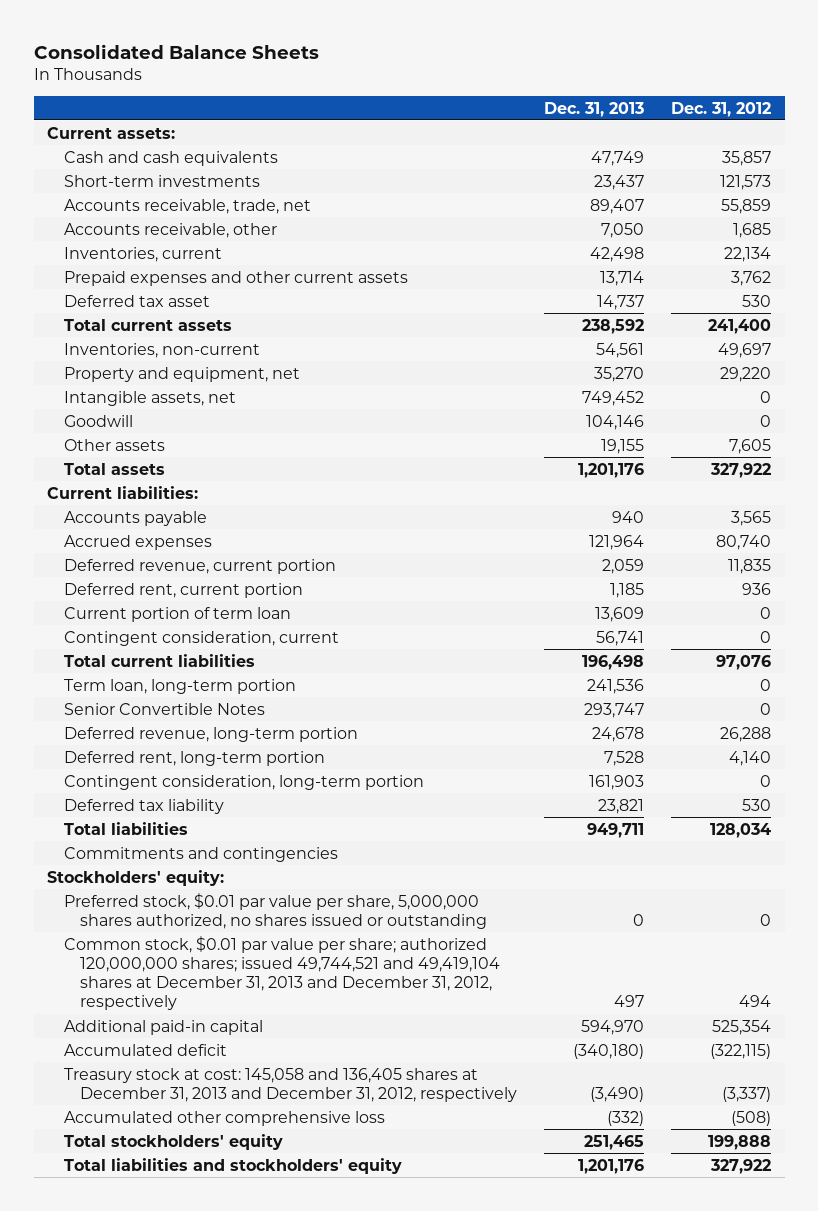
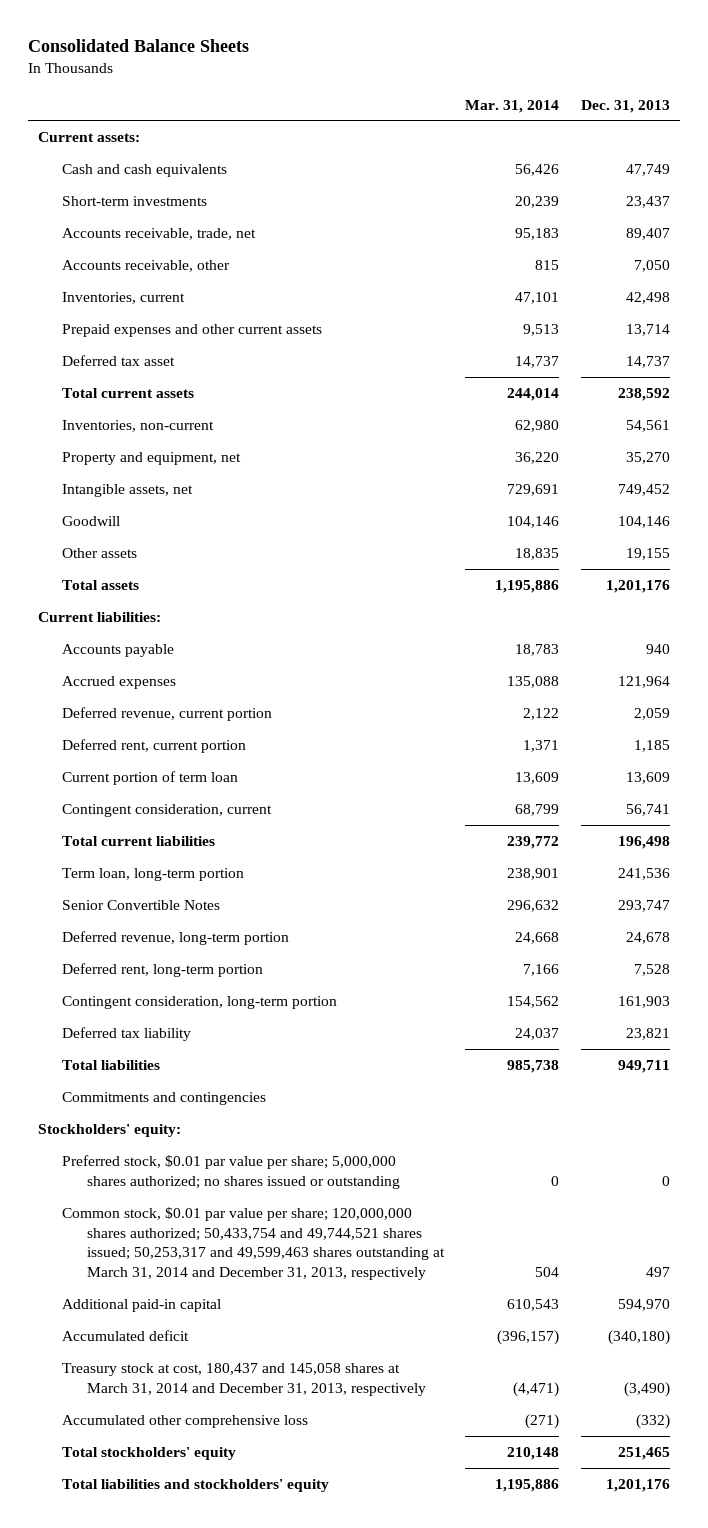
[670,101,771,117] Dec. 31, 2012 -> none
none -> [465,99,560,113] Mar. 31, 2014
[63,892,487,929] Preferred stock, $0.01 par value per share, 5,000,000 shares authorized, no shares issued or outstanding -> [62,1155,400,1189] Preferred stock, $0.01 par value per share; 5,000,000 shares authorized; no shares issued or outstanding
[63,935,500,1011] Common stock, $0.01 par value per share; authorized 120,000,000 shares; issued 49,744,521 and 49,419,104 shares at December 31, 2013 and December 31, 2012, respectively -> [62,1207,445,1281] Common stock, $0.01 par value per share; 120,000,000 shares authorized; 50,433,754 and 49,744,521 shares issued; 50,253,317 and 49,599,463 shares outstanding at March 31, 2014 and December 31, 2013, respectively
[63,1067,517,1102] Treasury stock at cost: 145,058 and 136,405 shares at December 31, 2013 and December 31, 2012, respectively -> [62,1363,426,1396] Treasury stock at cost, 180,437 and 145,058 shares at March 31, 2014 and December 31, 2013, respectively

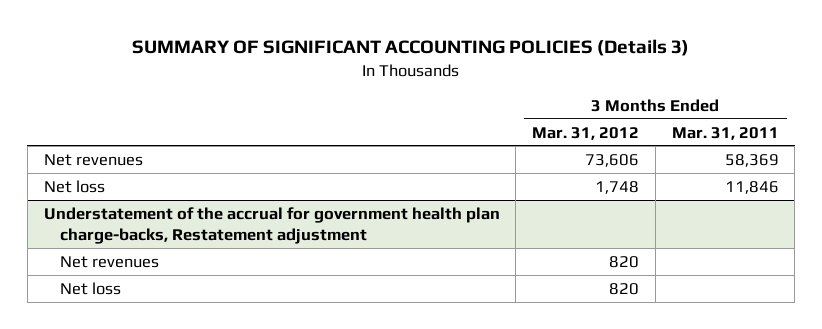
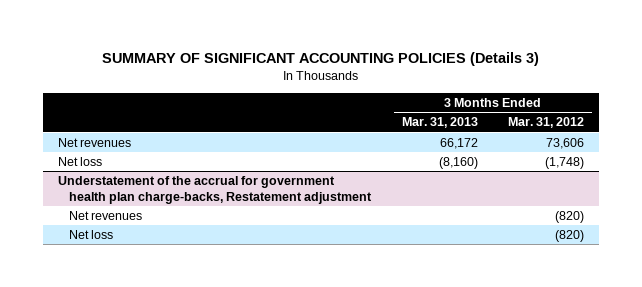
[671,126,779,140] Mar. 31, 2011 -> none
none -> [401,117,478,129] Mar. 31, 2013
[595,180,640,194] 1,748 -> [545,157,585,170] (1,748)
[609,255,640,268] 820 -> [555,211,585,224] (820)
[609,282,640,295] 820 -> [555,230,585,243] (820)

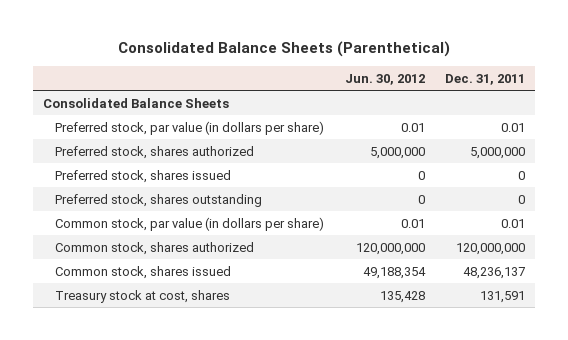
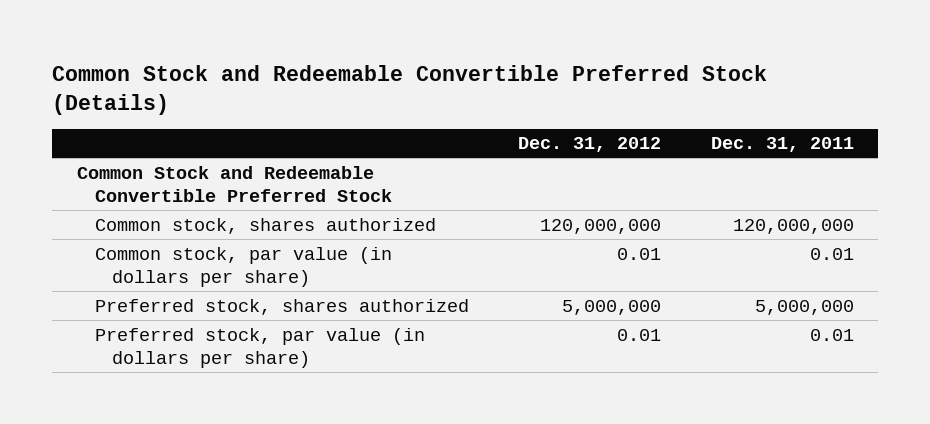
[117,40,450,57] Consolidated Balance Sheets (Parenthetical) -> [51,64,767,115] Common Stock and Redeemable Convertible Preferred Stock (Details)
[344,73,425,85] Jun. 30, 2012 -> none
none -> [518,137,662,153] Dec. 31, 2012
[42,97,229,108] Consolidated Balance Sheets -> none
[55,169,232,183] Preferred stock, shares issued -> none
[55,193,263,207] Preferred stock, shares outstanding -> none
none -> [76,165,392,202] Common Stock and Redeemable Convertible Preferred Stock
[55,265,232,279] Common stock, shares issued -> none
[55,289,231,303] Treasury stock at cost, shares -> none
[55,216,325,231] Common stock, par value (in dollars per share) -> [94,246,392,287] Common stock, par value (in dollars per share)
[55,145,255,159] Preferred stock, shares authorized -> [94,298,469,315] Preferred stock, shares authorized
[55,120,325,135] Preferred stock, par value (in dollars per share) -> [94,327,425,368] Preferred stock, par value (in dollars per share)

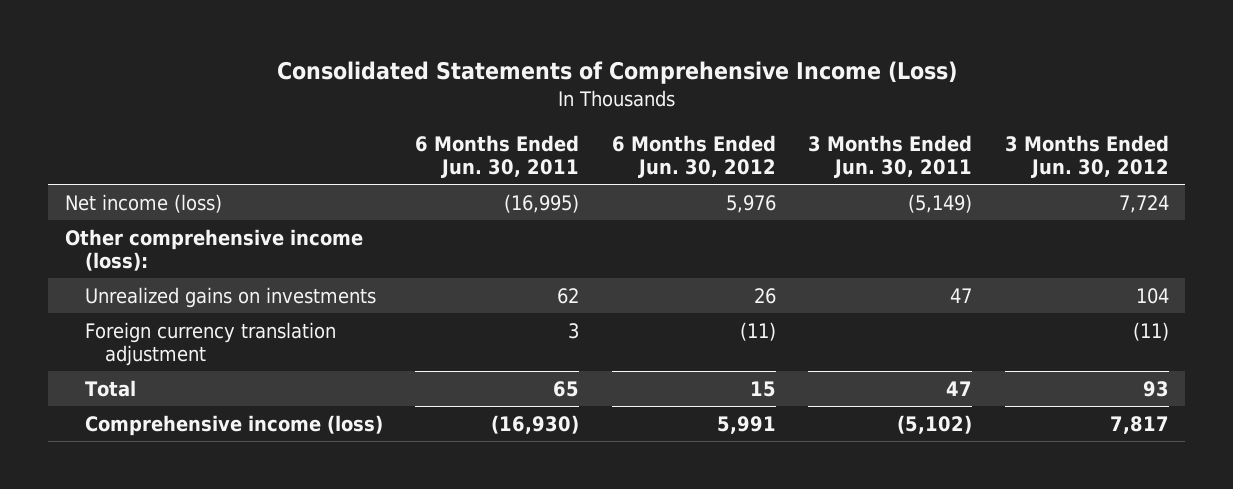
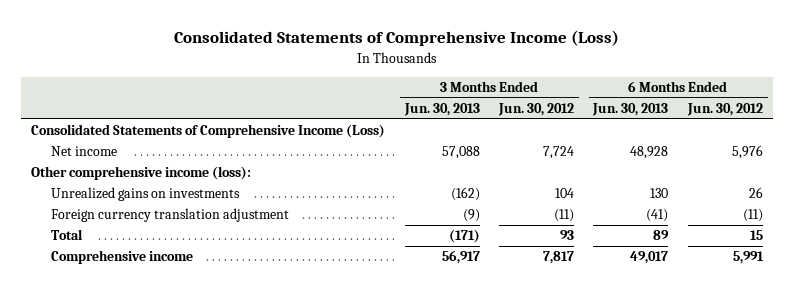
[415,134,580,179] 6 Months Ended Jun. 30, 2011 -> none
[808,134,973,179] 3 Months Ended Jun. 30, 2011 -> none
none -> [403,103,480,117] Jun. 30, 2013
none -> [592,103,669,117] Jun. 30, 2013
none -> [31,124,386,139] Consolidated Statements of Comprehensive Income (Loss)
[64,193,222,213] Net income (loss) -> [51,146,118,157] Net income
[84,414,383,436] Comprehensive income (loss) -> [51,250,194,265] Comprehensive income

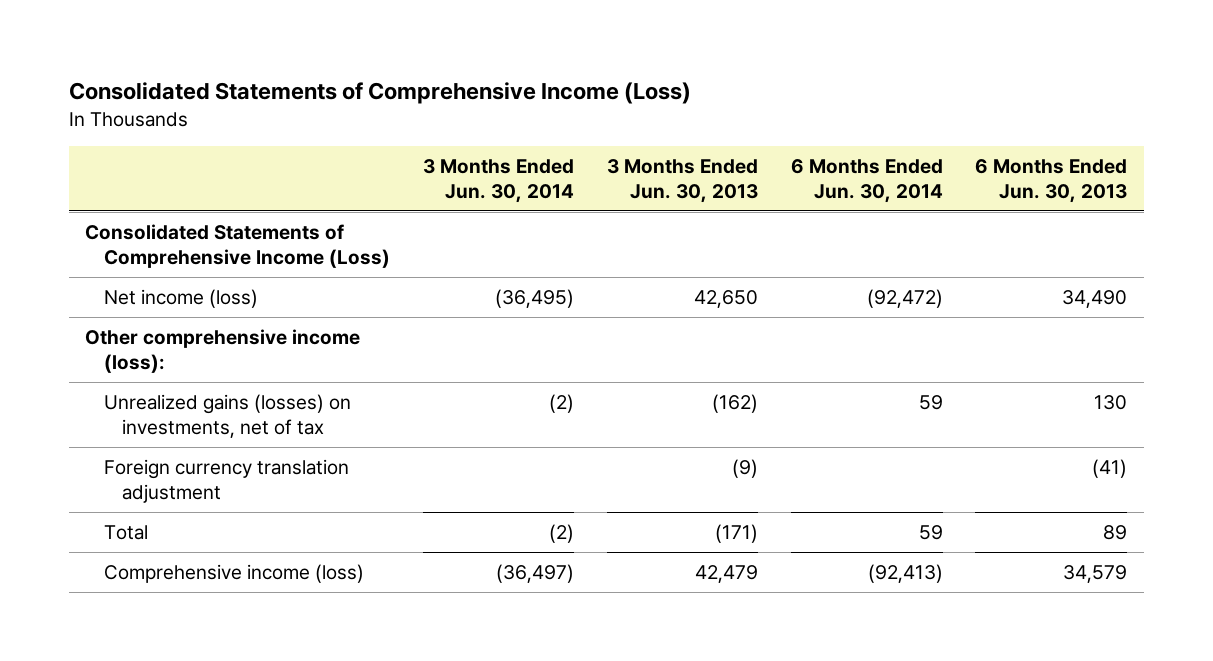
[497,103,574,117] Jun. 30, 2012 -> none
[686,103,763,117] Jun. 30, 2012 -> none
none -> [422,158,574,203] 3 Months Ended Jun. 30, 2014
none -> [790,158,943,203] 6 Months Ended Jun. 30, 2014
[51,146,118,157] Net income -> [103,288,258,308] Net income (loss)
[441,146,480,160] 57,088 -> [693,289,758,308] 42,650
[630,146,669,160] 48,928 -> [1062,289,1128,308] 34,490
[51,187,241,202] Unrealized gains on investments -> [103,393,351,439] Unrealized gains (losses) on investments, net of tax
[51,250,194,265] Comprehensive income -> [103,563,364,583] Comprehensive income (loss)
[441,250,480,265] 56,917 -> [694,564,758,583] 42,479
[630,251,669,265] 49,017 -> [1063,564,1128,583] 34,579

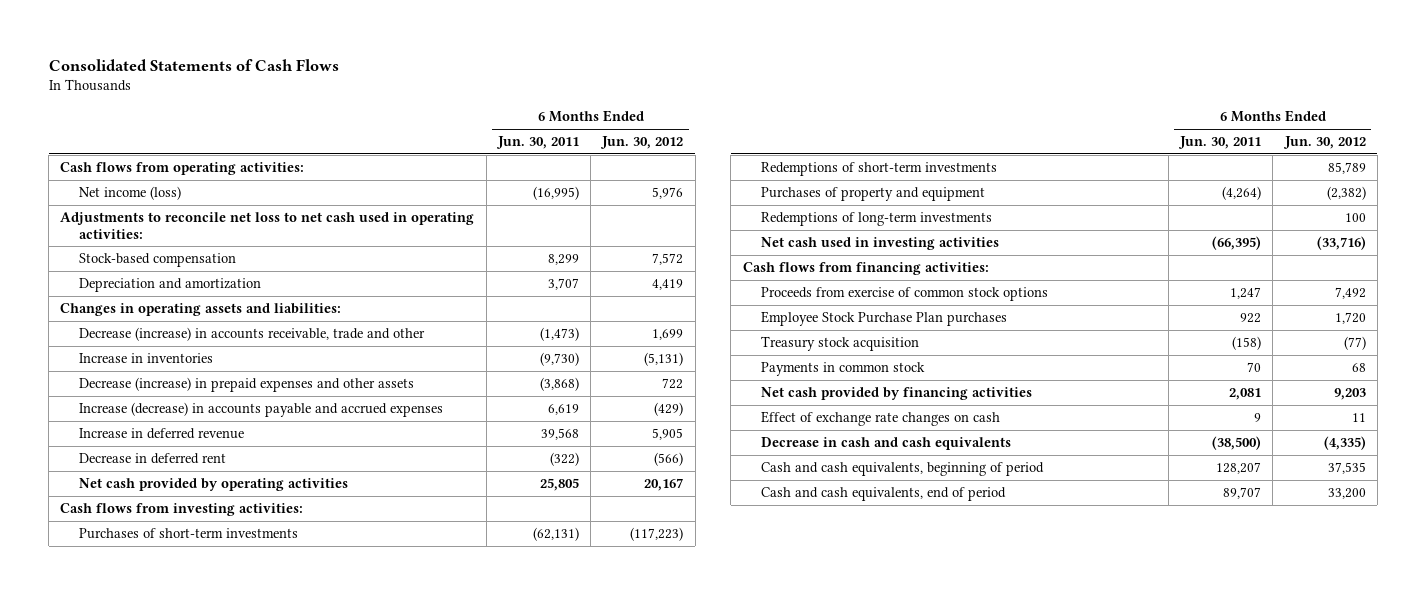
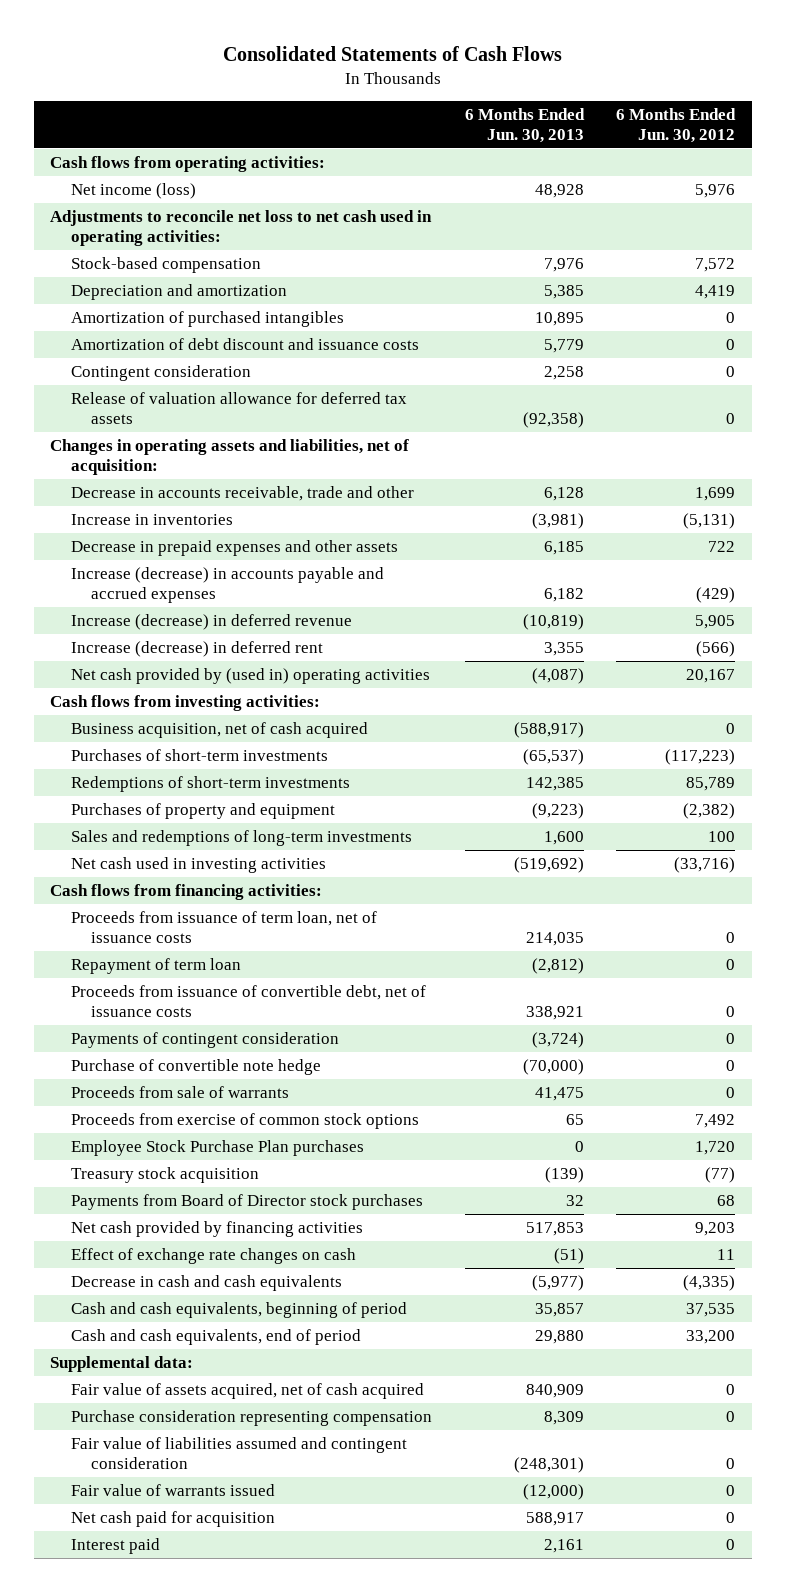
[495,136,579,150] Jun. 30, 2011 -> none
none -> [464,108,585,144] 6 Months Ended Jun. 30, 2013
none -> [70,310,344,327] Amortization of purchased intangibles
none -> [70,337,419,350] Amortization of debt discount and issuance costs
none -> [70,364,251,381] Contingent consideration
none -> [70,391,407,424] Release of valuation allowance for deferred tax assets
[60,303,342,317] Changes in operating assets and liabilities: -> [50,438,410,475] Changes in operating assets and liabilities, net of acquisition:
[78,327,425,342] Decrease (increase) in accounts receivable, trade and other -> [70,485,414,501] Decrease in accounts receivable, trade and other
[78,377,414,393] Decrease (increase) in prepaid expenses and other assets -> [70,539,398,556] Decrease in prepaid expenses and other assets
[78,428,244,440] Increase in deferred revenue -> [70,613,352,630] Increase (decrease) in deferred revenue
[78,453,226,465] Decrease in deferred rent -> [70,640,323,657] Increase (decrease) in deferred rent
[78,478,348,492] Net cash provided by operating activities -> [70,667,430,684] Net cash provided by (used in) operating activities
none -> [70,721,368,738] Business acquisition, net of cash acquired
[760,212,992,227] Redemptions of long-term investments -> [70,829,412,846] Sales and redemptions of long-term investments
none -> [70,910,377,943] Proceeds from issuance of term loan, net of issuance costs
none -> [70,957,241,974] Repayment of term loan
none -> [70,984,426,1017] Proceeds from issuance of convertible debt, net of issuance costs
none -> [70,1031,339,1048] Payments of contingent consideration
none -> [70,1058,321,1075] Purchase of convertible note hedge
none -> [70,1085,289,1098] Proceeds from sale of warrants
[760,362,925,377] Payments in common stock -> [70,1193,423,1210] Payments from Board of Director stock purchases
none -> [50,1355,194,1372] Supplemental data:
none -> [70,1382,424,1399] Fair value of assets acquired, net of cash acquired
none -> [70,1409,432,1426] Purchase consideration representing compensation
none -> [70,1436,407,1469] Fair value of liabilities assumed and contingent consideration
none -> [70,1483,275,1496] Fair value of warrants issued
none -> [70,1510,275,1527] Net cash paid for acquisition
none -> [70,1537,160,1554] Interest paid

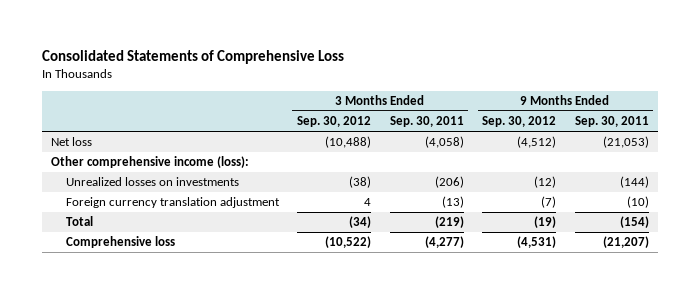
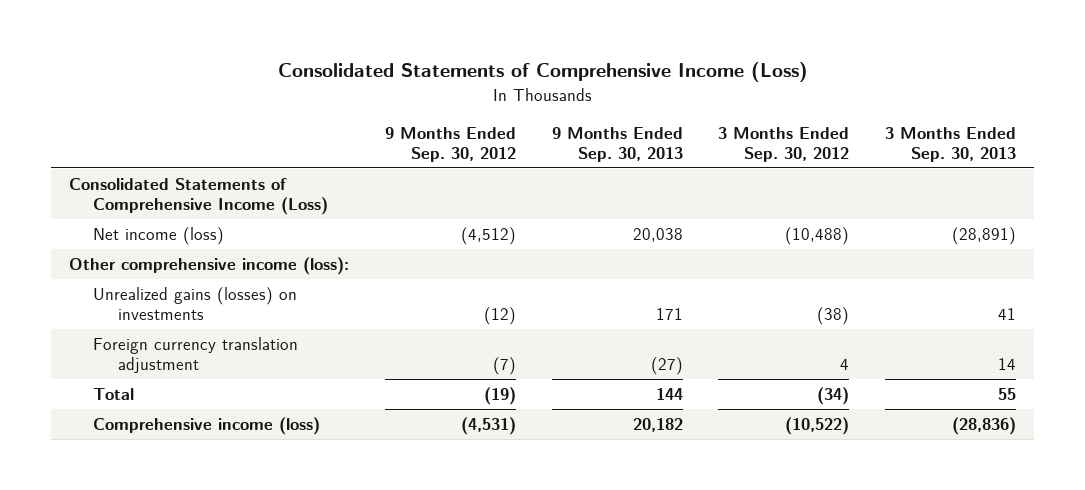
[41,50,344,65] Consolidated Statements of Comprehensive Loss -> [277,62,808,83] Consolidated Statements of Comprehensive Income (Loss)
[389,115,464,127] Sep. 30, 2011 -> none
[574,115,649,127] Sep. 30, 2011 -> none
none -> [551,126,683,163] 9 Months Ended Sep. 30, 2013
none -> [885,126,1017,163] 3 Months Ended Sep. 30, 2013
none -> [68,177,329,216] Consolidated Statements of Comprehensive Income (Loss)
[51,137,93,147] Net loss -> [93,226,225,245] Net income (loss)
[65,177,239,187] Unrealized losses on investments -> [93,286,298,321] Unrealized gains (losses) on investments
[65,236,175,249] Comprehensive loss -> [93,416,321,435] Comprehensive income (loss)

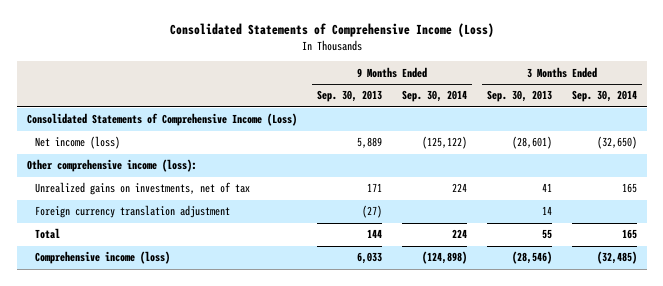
[384,126,516,163] 9 Months Ended Sep. 30, 2012 -> none
[718,126,850,163] 3 Months Ended Sep. 30, 2012 -> none
none -> [401,90,467,103] Sep. 30, 2014
none -> [571,90,637,103] Sep. 30, 2014
[632,227,683,242] 20,038 -> [356,137,382,149] 5,889
[952,226,1017,245] (28,891) -> [511,136,552,150] (28,601)
[93,286,298,321] Unrealized gains (losses) on investments -> [34,182,250,196] Unrealized gains on investments, net of tax
[632,417,683,432] 20,182 -> [356,252,382,265] 6,033
[952,416,1017,435] (28,836) -> [511,251,552,265] (28,546)

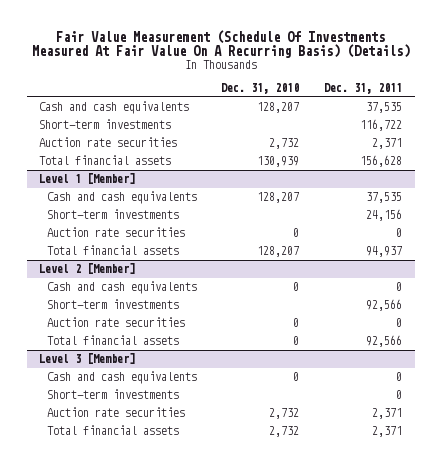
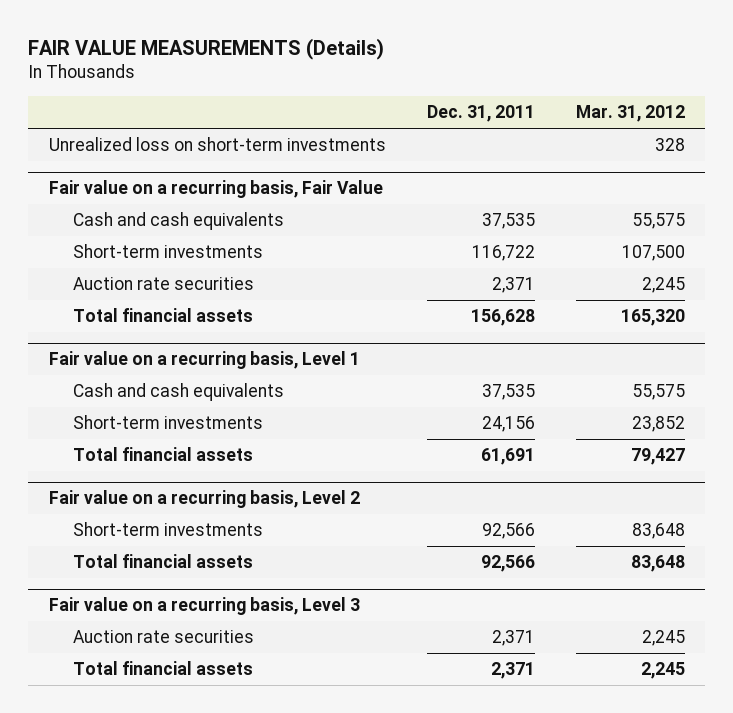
[31,29,410,59] Fair Value Measurement (Schedule Of Investments Measured At Fair Value On A Recurring Basis) (Details) -> [28,37,385,60] FAIR VALUE MEASUREMENTS (Details)
[221,82,300,94] Dec. 31, 2010 -> none
none -> [575,104,685,122] Mar. 31, 2012
none -> [48,137,386,152] Unrealized loss on short-term investments
none -> [48,180,383,199] Fair value on a recurring basis, Fair Value
[39,173,136,185] Level 1 [Member] -> none
none -> [48,351,360,370] Fair value on a recurring basis, Level 1
[46,227,185,238] Auction rate securities -> none
[39,263,136,275] Level 2 [Member] -> none
[46,281,197,295] Cash and cash equivalents -> none
[366,246,403,258] 94,937 -> [480,448,535,466] 61,691
none -> [48,490,360,509] Fair value on a recurring basis, Level 2
[46,317,185,328] Auction rate securities -> none
[39,353,136,365] Level 3 [Member] -> none
[46,371,197,385] Cash and cash equivalents -> none
[46,389,179,400] Short-term investments -> none
none -> [48,597,360,616] Fair value on a recurring basis, Level 3

